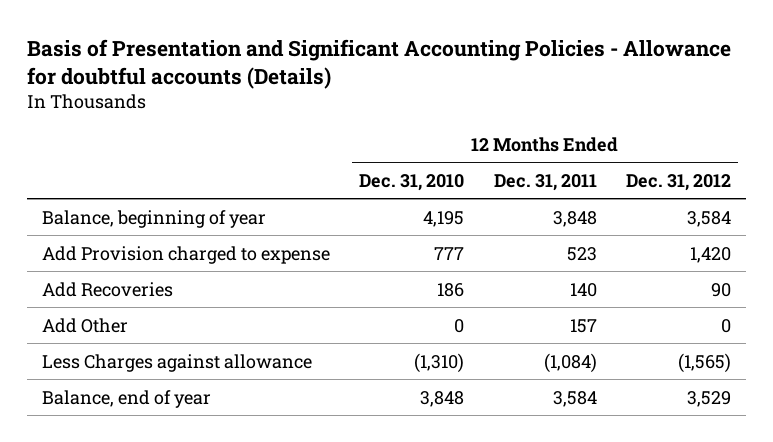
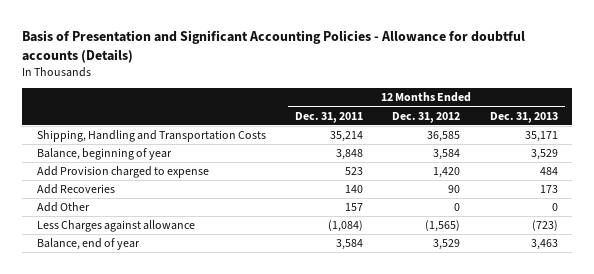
[359,173,465,191] Dec. 31, 2010 -> none
none -> [489,111,558,123] Dec. 31, 2013
none -> [36,130,266,143] Shipping, Handling and Transportation Costs

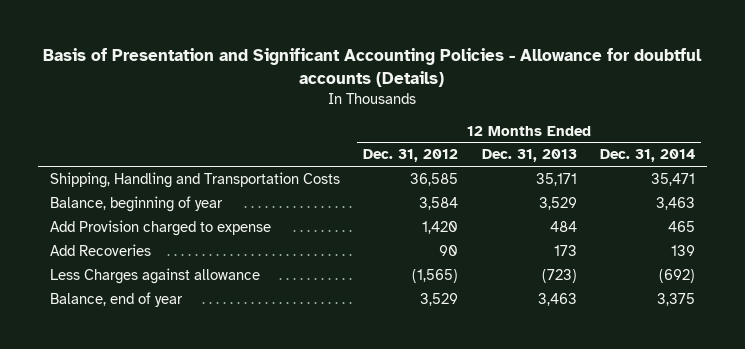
[294,111,363,123] Dec. 31, 2011 -> none
none -> [600,149,696,163] Dec. 31, 2014
[36,202,90,213] Add Other -> none

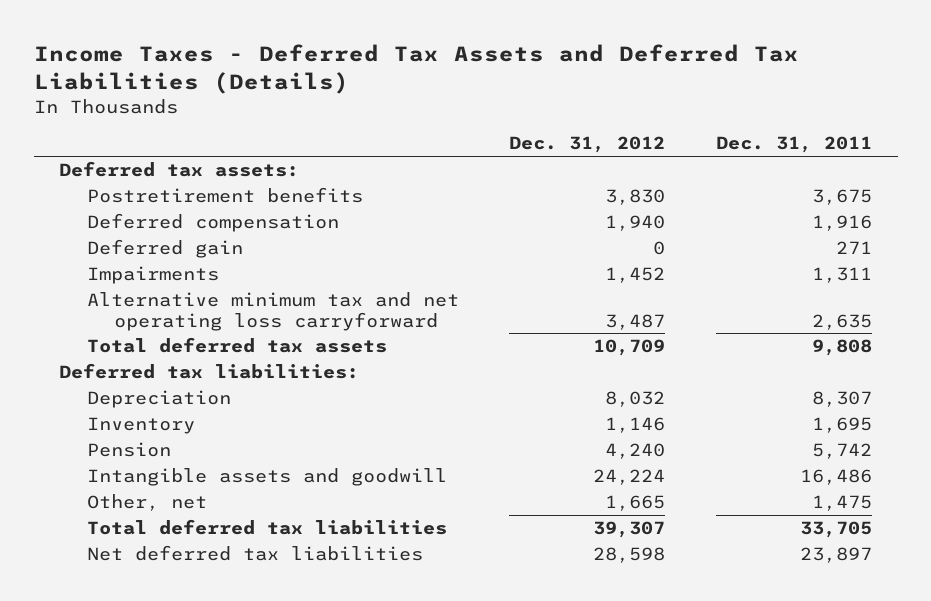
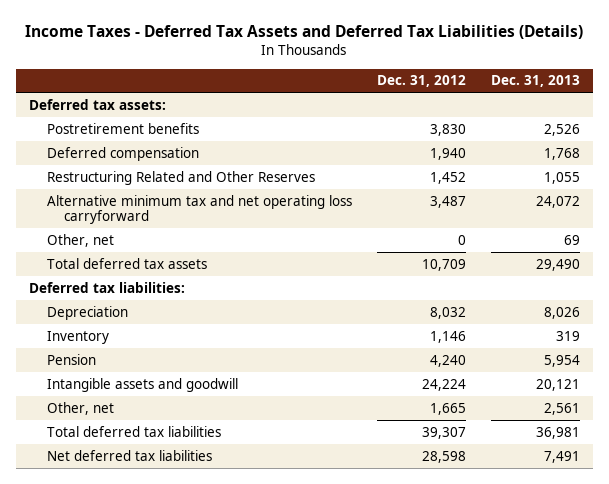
[716,136,873,154] Dec. 31, 2011 -> none
none -> [490,75,580,88] Dec. 31, 2013
[86,239,243,259] Deferred gain -> none
[86,266,219,285] Impairments -> [46,170,315,185] Restructuring Related and Other Reserves
none -> [46,233,114,247] Other, net

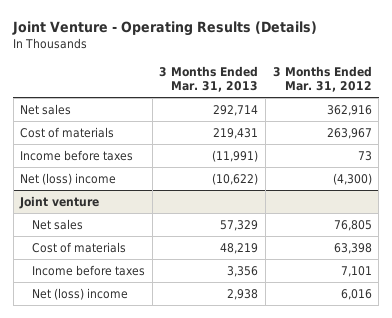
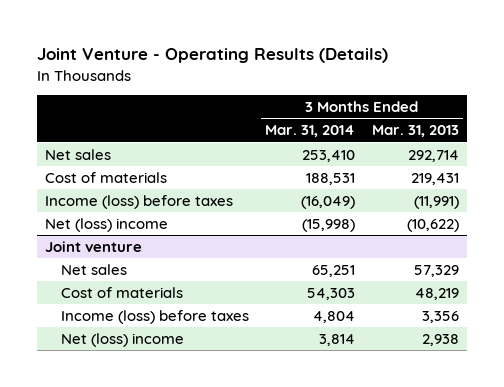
[272,66,372,93] 3 Months Ended Mar. 31, 2012 -> none
none -> [265,125,356,138] Mar. 31, 2014
[20,149,134,161] Income before taxes -> [45,194,234,209] Income (loss) before taxes
[32,264,146,276] Income before taxes -> [61,309,250,324] Income (loss) before taxes

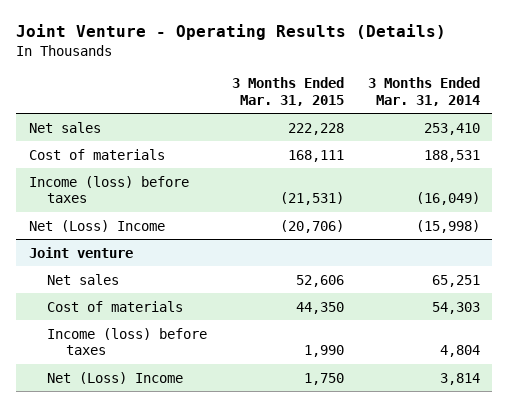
[371,125,459,138] Mar. 31, 2013 -> none
none -> [231,76,344,106] 3 Months Ended Mar. 31, 2015
[45,217,169,232] Net (loss) income -> [28,219,165,232] Net (Loss) Income
[61,332,185,347] Net (loss) income -> [47,371,184,384] Net (Loss) Income

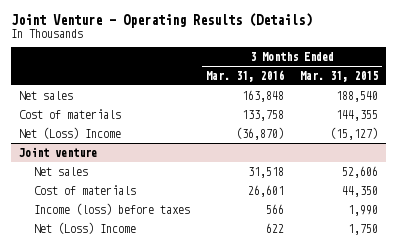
[367,76,480,106] 3 Months Ended Mar. 31, 2014 -> none
none -> [205,69,284,82] Mar. 31, 2016
[28,175,189,204] Income (loss) before taxes -> none
[287,122,344,135] 222,228 -> [335,90,378,102] 188,540
[287,149,344,162] 168,111 -> [335,109,378,121] 144,355
[279,219,344,233] (20,706) -> [329,126,378,140] (15,127)

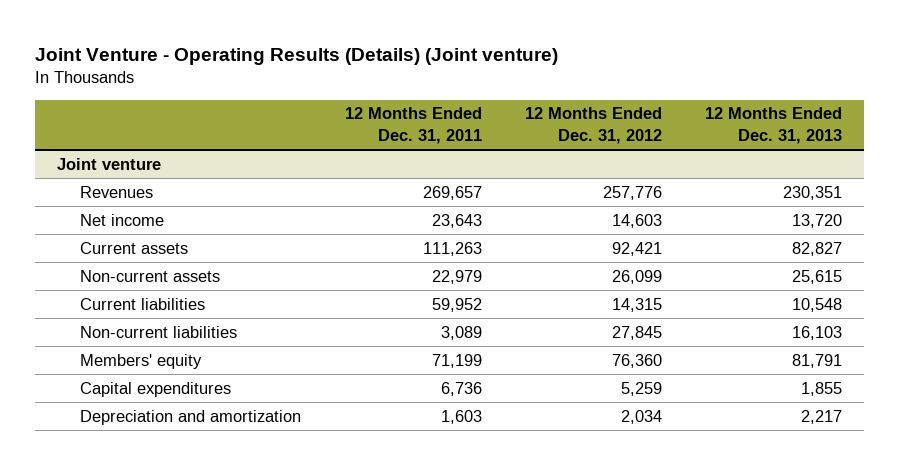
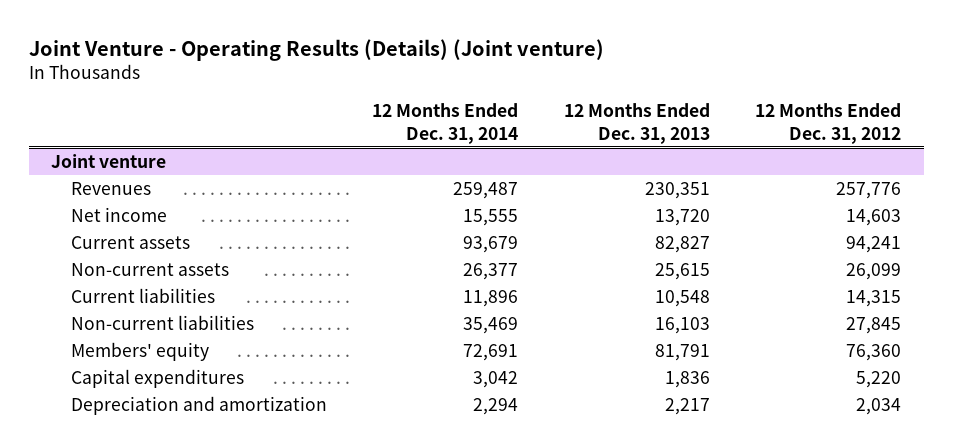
[344,107,482,144] 12 Months Ended Dec. 31, 2011 -> none
none -> [372,102,519,144] 12 Months Ended Dec. 31, 2014
[611,241,662,256] 92,421 -> [846,236,902,254] 94,241
[620,381,662,396] 5,259 -> [856,371,902,389] 5,220
[801,381,843,396] 1,855 -> [664,371,710,389] 1,836

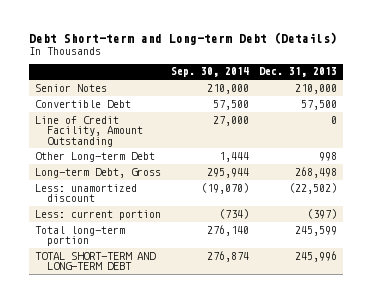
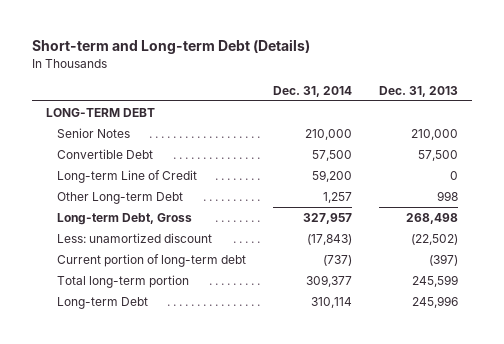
[29,31,338,45] Debt Short-term and Long-term Debt (Details) -> [32,39,311,55] Short-term and Long-term Debt (Details)
[171,67,250,78] Sep. 30, 2014 -> none
none -> [273,85,353,97] Dec. 31, 2014
none -> [45,107,155,117] LONG-TERM DEBT
[34,115,144,147] Line of Credit Facility, Amount Outstanding -> [57,169,198,183] Long-term Line of Credit
[34,209,161,220] Less: current portion -> [57,253,247,267] Current portion of long-term debt
[34,251,156,271] TOTAL SHORT-TERM AND LONG-TERM DEBT -> [57,296,149,309] Long-term Debt

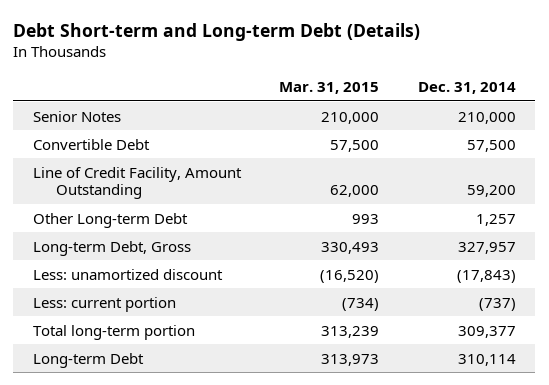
[32,39,311,55] Short-term and Long-term Debt (Details) -> [13,22,421,41] Debt Short-term and Long-term Debt (Details)
[379,85,459,97] Dec. 31, 2013 -> none
none -> [279,81,380,94] Mar. 31, 2015
[45,107,155,117] LONG-TERM DEBT -> none
[57,169,198,183] Long-term Line of Credit -> [32,166,242,200] Line of Credit Facility, Amount Outstanding
[57,253,247,267] Current portion of long-term debt -> [32,296,176,312] Less: current portion

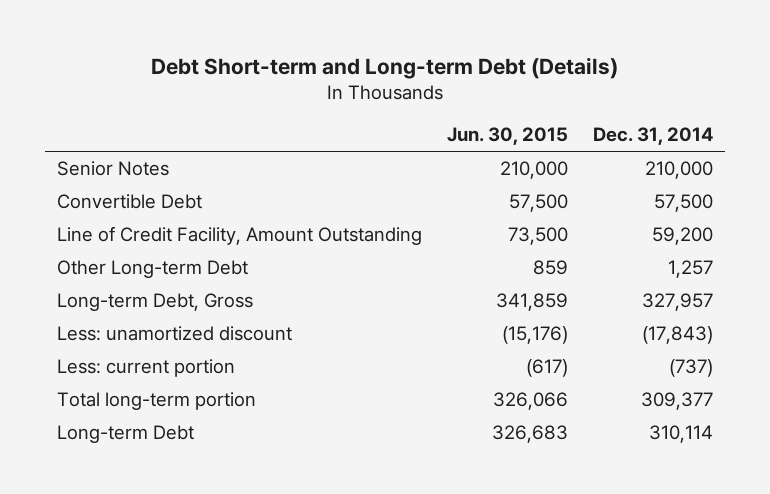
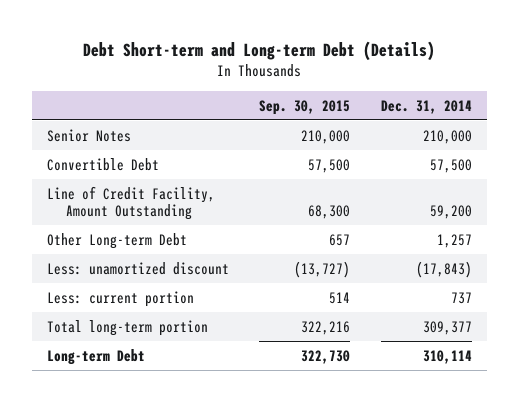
[446,127,568,146] Jun. 30, 2015 -> none
none -> [259,99,351,115] Sep. 30, 2015
[57,293,254,312] Long-term Debt, Gross -> none
[668,359,713,378] (737) -> [450,291,472,304] 737

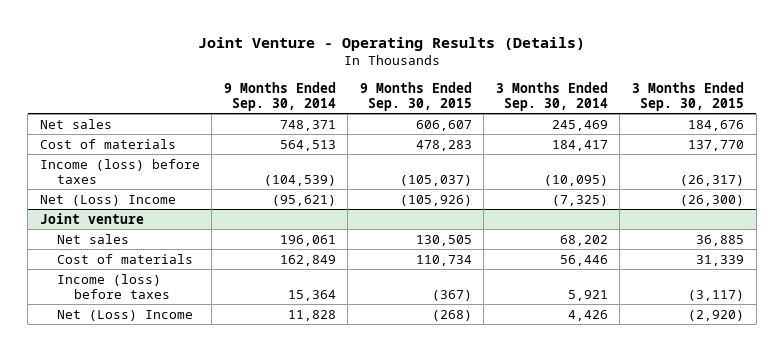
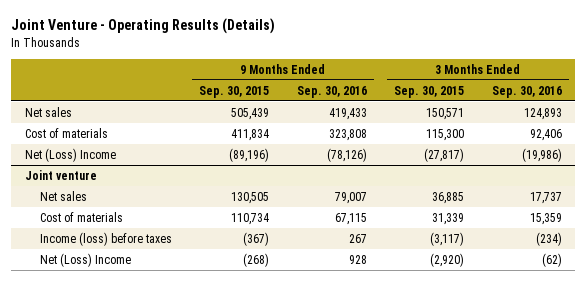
[223,81,336,112] 9 Months Ended Sep. 30, 2014 -> none
[495,81,608,112] 3 Months Ended Sep. 30, 2014 -> none
none -> [296,85,367,98] Sep. 30, 2016
none -> [491,85,562,98] Sep. 30, 2016
[39,158,200,184] Income (loss) before taxes -> none
[415,119,472,131] 606,607 -> [231,107,270,120] 505,439
[688,119,745,131] 184,676 -> [426,107,465,120] 150,571
[415,139,472,151] 478,283 -> [231,128,270,141] 411,834
[688,139,745,151] 137,770 -> [426,128,465,141] 115,300
[399,194,472,206] (105,926) -> [229,147,270,162] (89,196)
[680,194,745,206] (26,300) -> [424,147,465,162] (27,817)

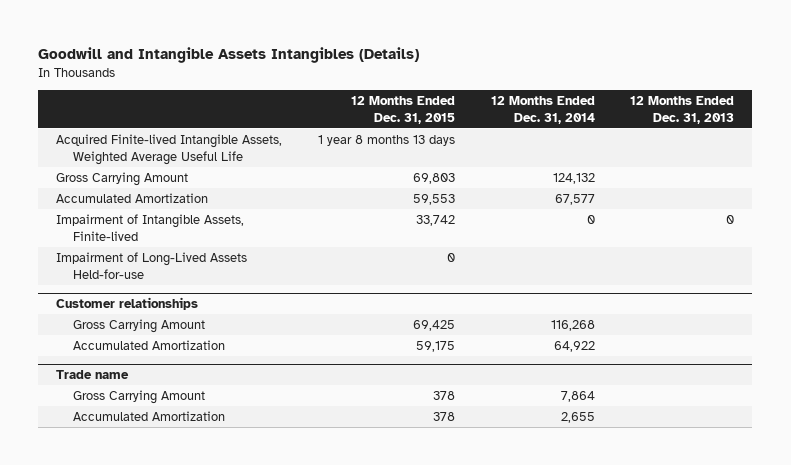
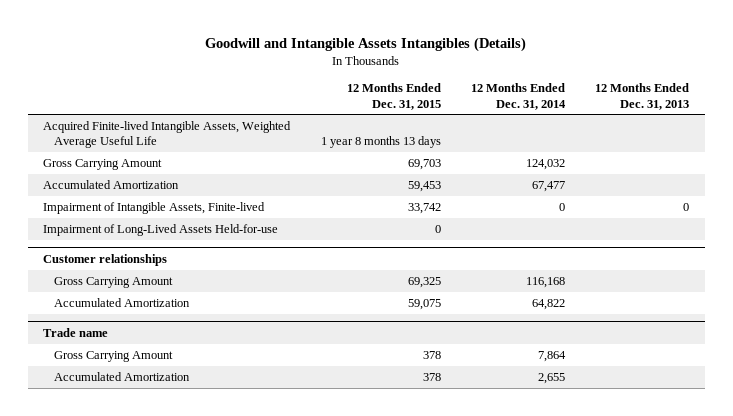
[413,172,456,184] 69,803 -> [407,158,441,170] 69,703
[552,172,595,184] 124,132 -> [526,158,566,170] 124,032
[413,193,456,205] 59,553 -> [407,180,441,192] 59,453
[554,193,595,205] 67,577 -> [532,180,566,192] 67,477
[413,319,456,331] 69,425 -> [407,276,441,288] 69,325
[550,319,595,331] 116,268 -> [526,276,566,288] 116,168
[416,340,456,352] 59,175 -> [407,298,441,310] 59,075
[553,340,595,352] 64,922 -> [532,298,566,310] 64,822

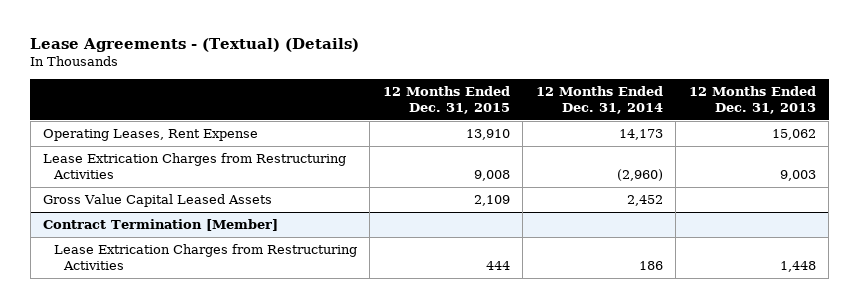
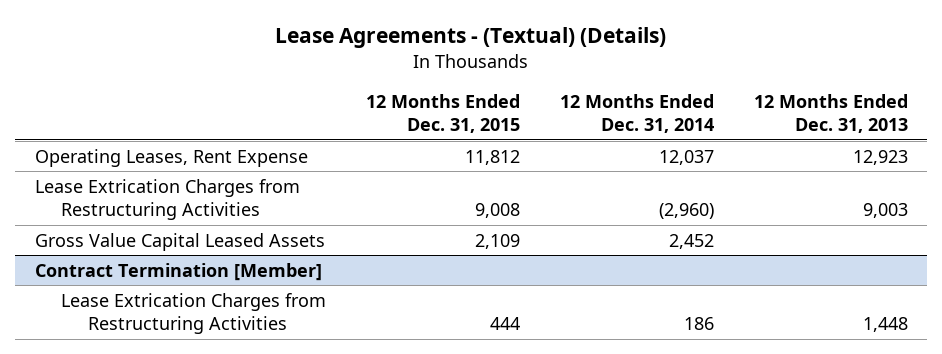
[465,129,510,141] 13,910 -> [465,149,521,165] 11,812
[618,129,663,141] 14,173 -> [658,149,714,165] 12,037
[771,129,816,141] 15,062 -> [852,149,908,165] 12,923

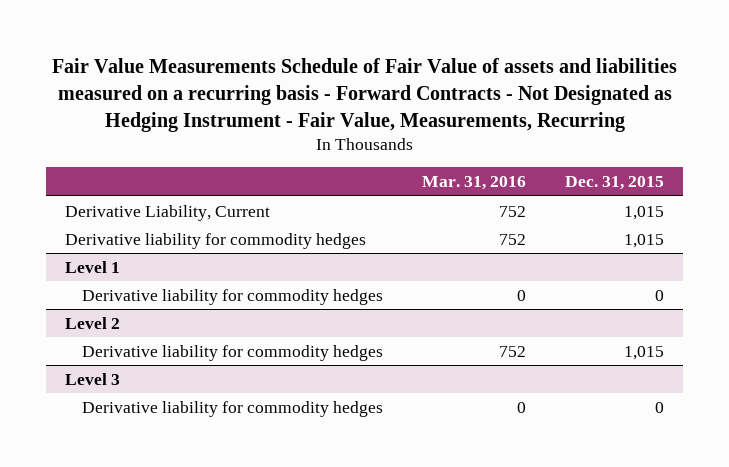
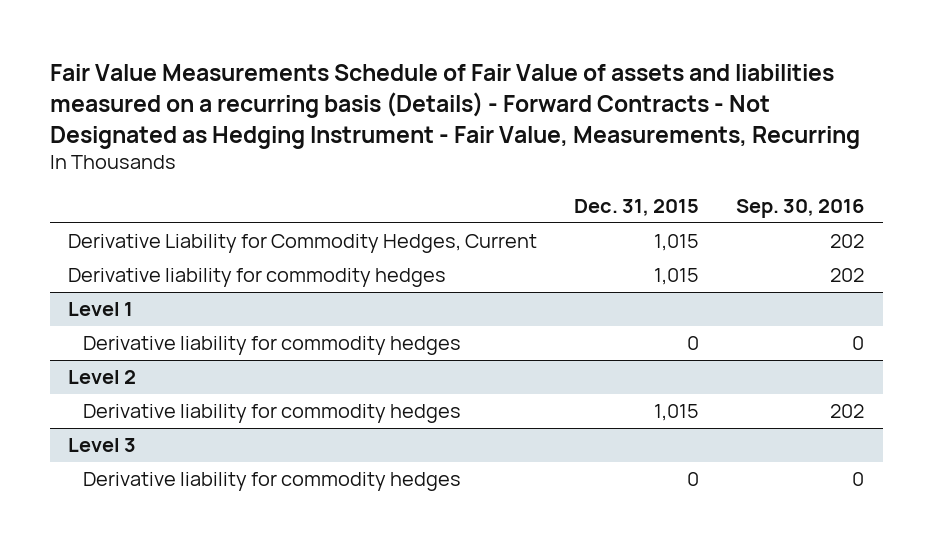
[51,58,677,132] Fair Value Measurements Schedule of Fair Value of assets and liabilities measured on a recurring basis - Forward Contracts - Not Designated as Hedging Instrument - Fair Value, Measurements, Recurring -> [49,63,860,149] Fair Value Measurements Schedule of Fair Value of assets and liabilities measured on a recurring basis (Details) - Forward Contracts - Not Designated as Hedging Instrument - Fair Value, Measurements, Recurring
[422,176,527,191] Mar. 31, 2016 -> none
none -> [736,199,865,219] Sep. 30, 2016
[65,204,271,221] Derivative Liability, Current -> [68,234,538,254] Derivative Liability for Commodity Hedges, Current

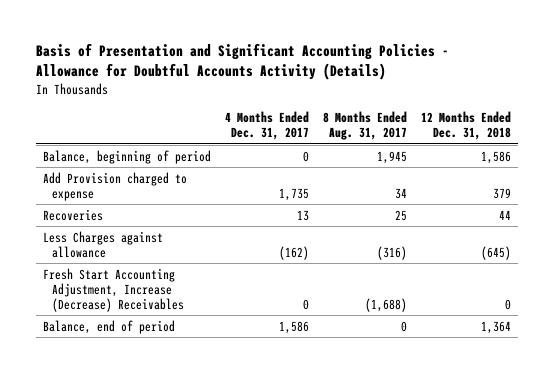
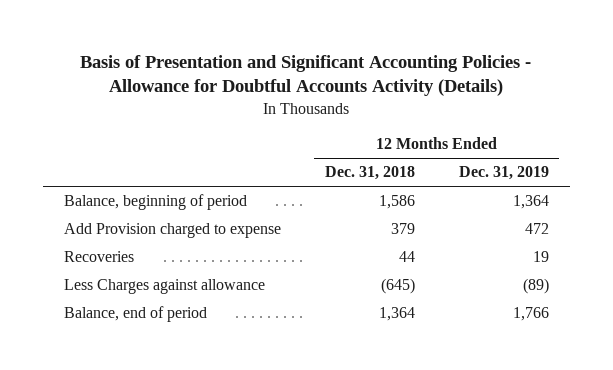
[224,111,309,141] 4 Months Ended Dec. 31, 2017 -> none
[322,111,407,141] 8 Months Ended Aug. 31, 2017 -> none
none -> [458,166,549,181] Dec. 31, 2019
[42,267,185,312] Fresh Start Accounting Adjustment, Increase (Decrease) Receivables -> none

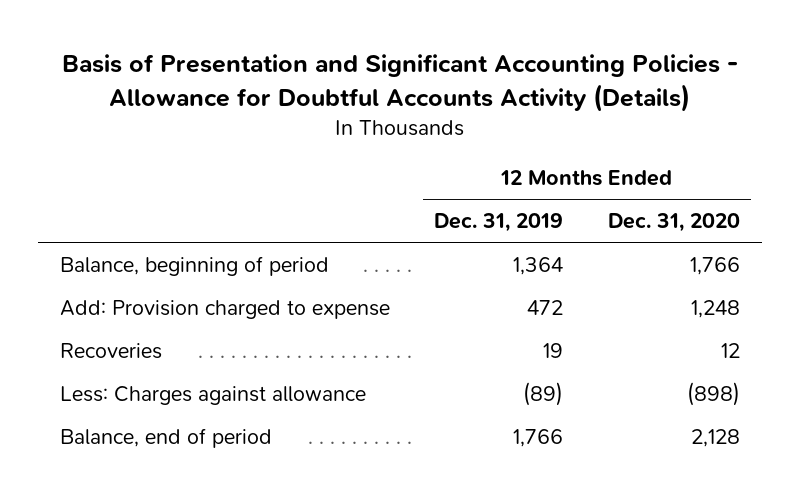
[324,166,415,181] Dec. 31, 2018 -> none
none -> [607,213,740,233] Dec. 31, 2020
[64,223,282,239] Add Provision charged to expense -> [60,299,391,319] Add: Provision charged to expense
[64,279,266,295] Less Charges against allowance -> [60,385,367,405] Less: Charges against allowance

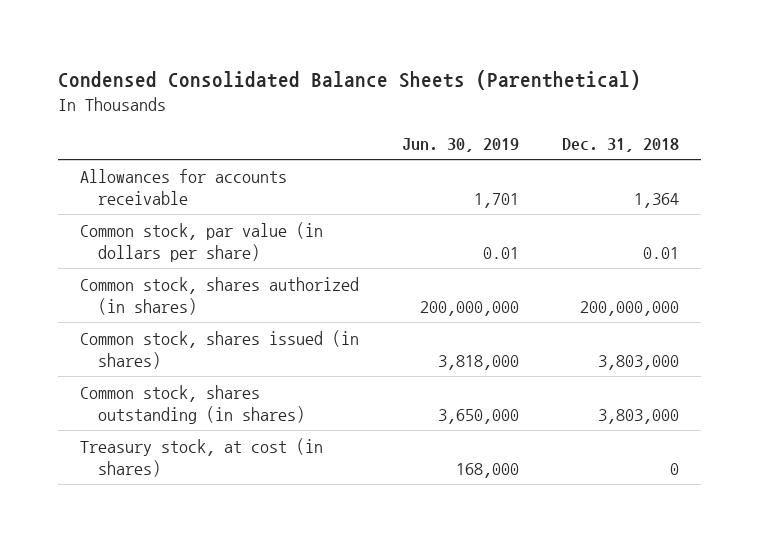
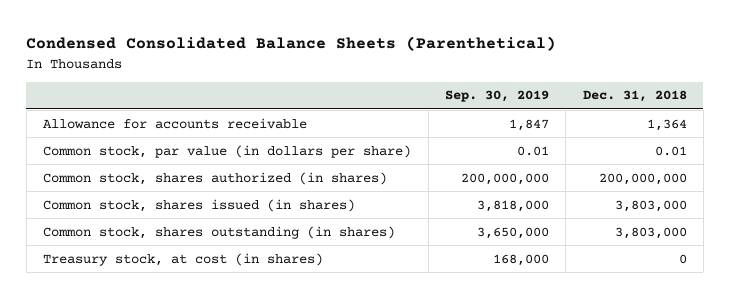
[401,138,519,153] Jun. 30, 2019 -> none
none -> [444,90,549,103] Sep. 30, 2019
[79,168,287,205] Allowances for accounts receivable -> [43,117,308,129] Allowance for accounts receivable

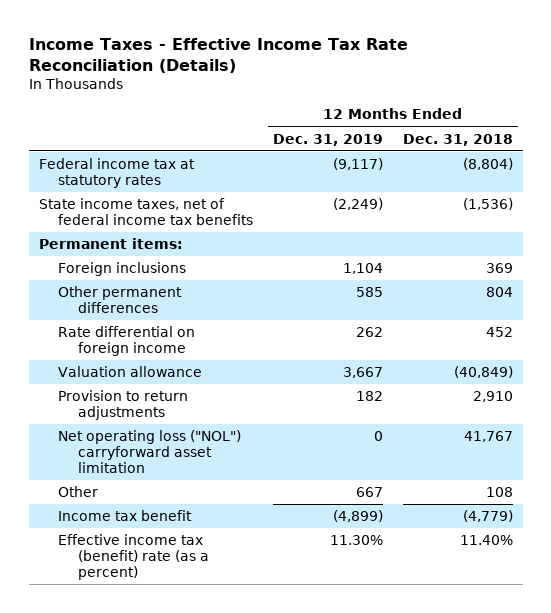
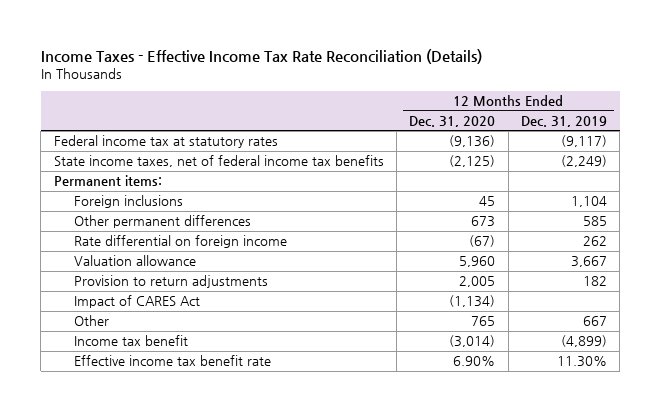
[402,133,513,146] Dec. 31, 2018 -> none
none -> [409,115,496,127] Dec. 31, 2020
[58,430,242,473] Net operating loss ("NOL") carryforward asset limitation -> none
none -> [73,295,200,309] Impact of CARES Act
[58,534,210,580] Effective income tax (benefit) rate (as a percent) -> [73,355,271,367] Effective income tax benefit rate

